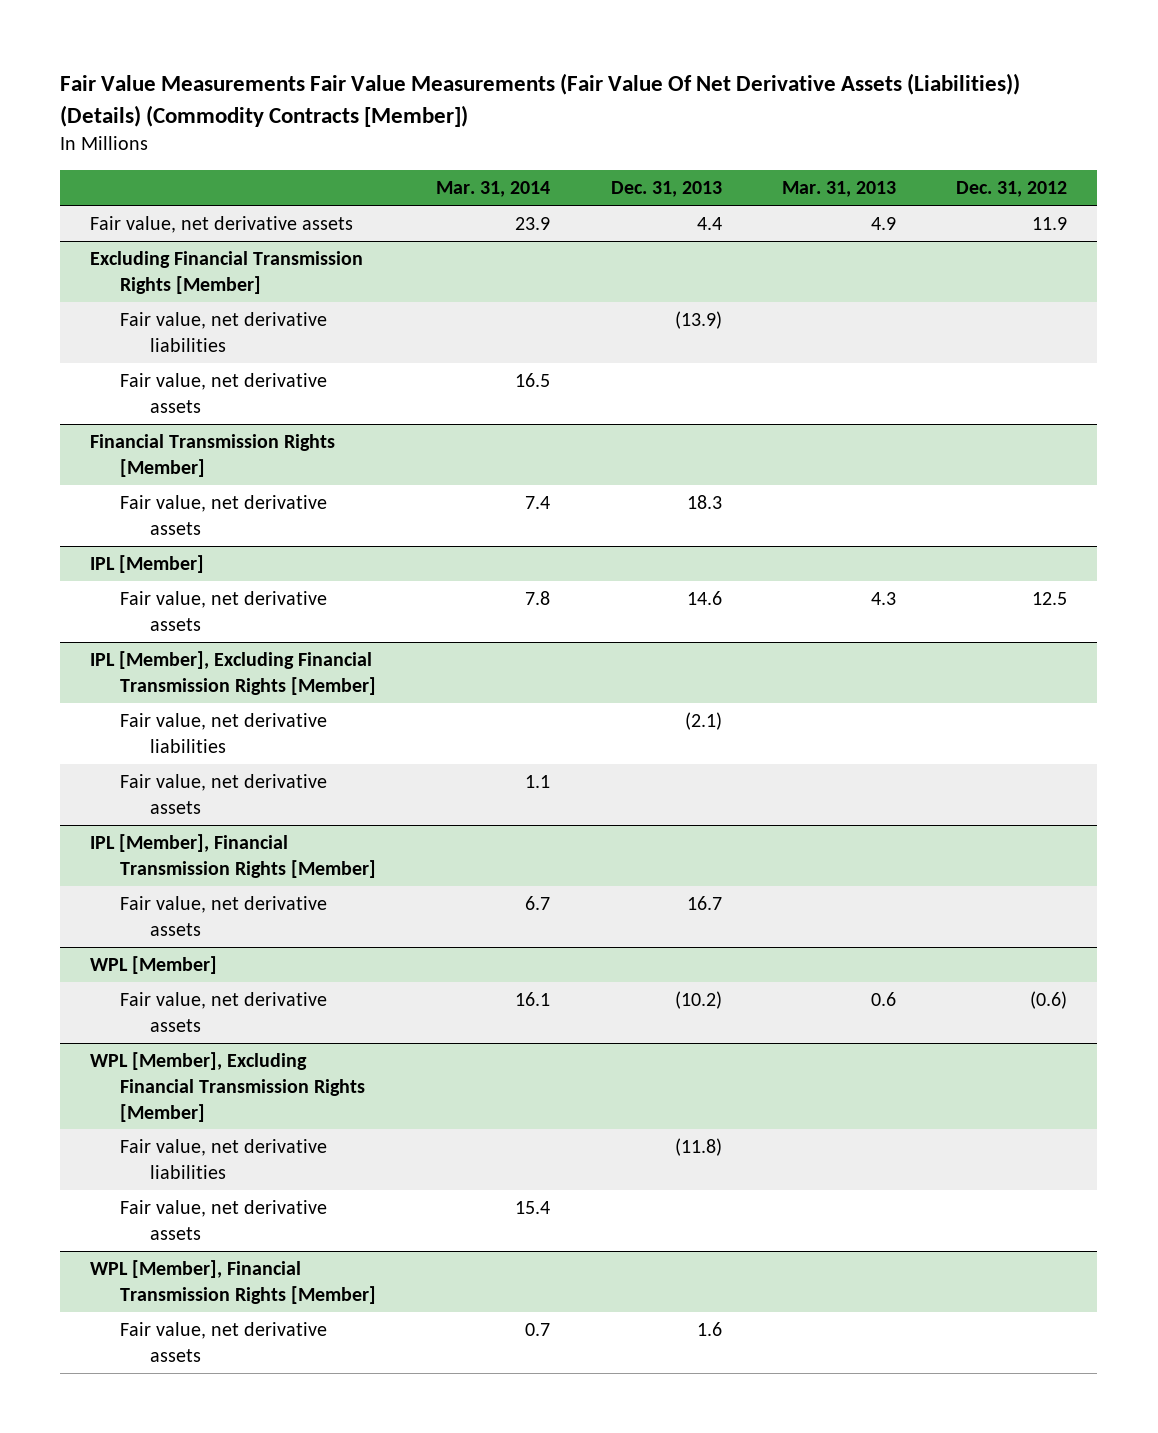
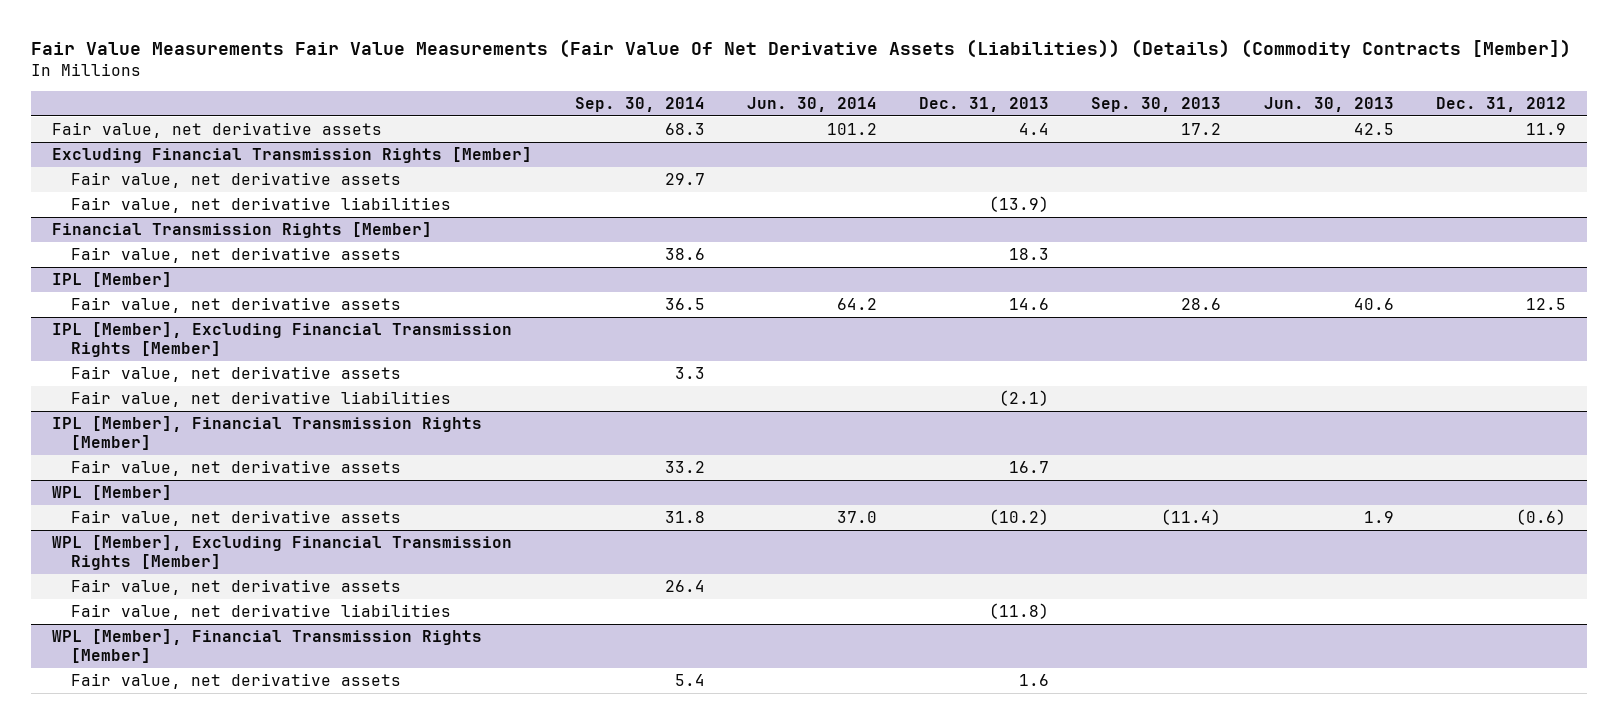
[436,181,551,198] Mar. 31, 2014 -> none
[781,181,896,198] Mar. 31, 2013 -> none
none -> [574,97,705,113] Sep. 30, 2014
none -> [746,97,877,113] Jun. 30, 2014
none -> [1091,97,1222,113] Sep. 30, 2013
none -> [1263,97,1394,113] Jun. 30, 2013
[120,311,328,352] Fair value, net derivative liabilities -> [71,196,452,213] Fair value, net derivative liabilities
[120,712,328,753] Fair value, net derivative liabilities -> [71,390,452,407] Fair value, net derivative liabilities
[120,1138,328,1179] Fair value, net derivative liabilities -> [71,603,452,620] Fair value, net derivative liabilities

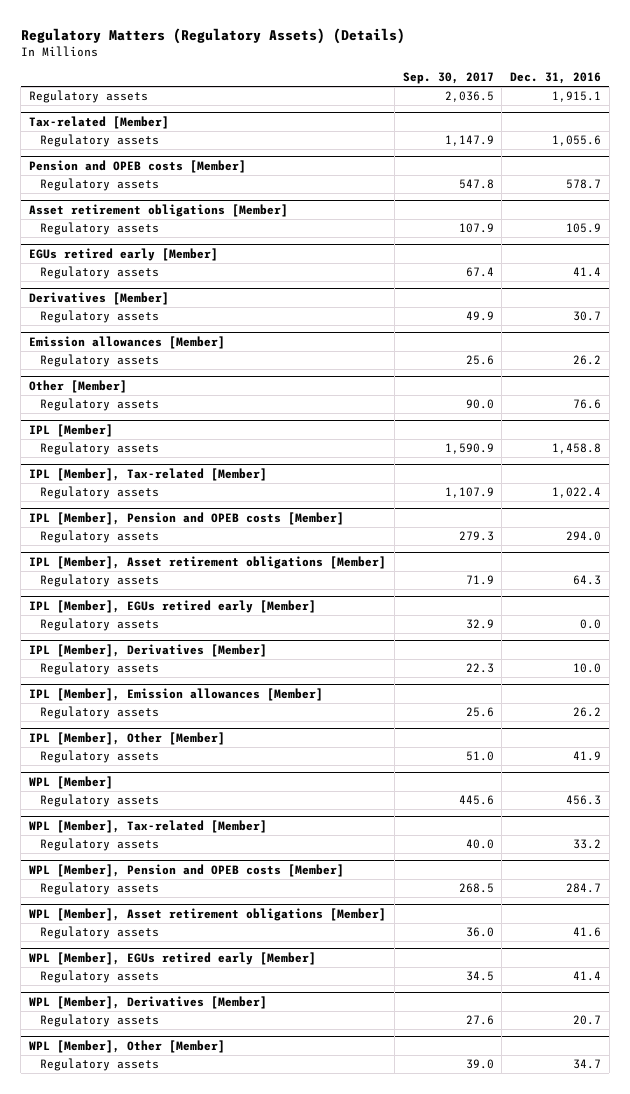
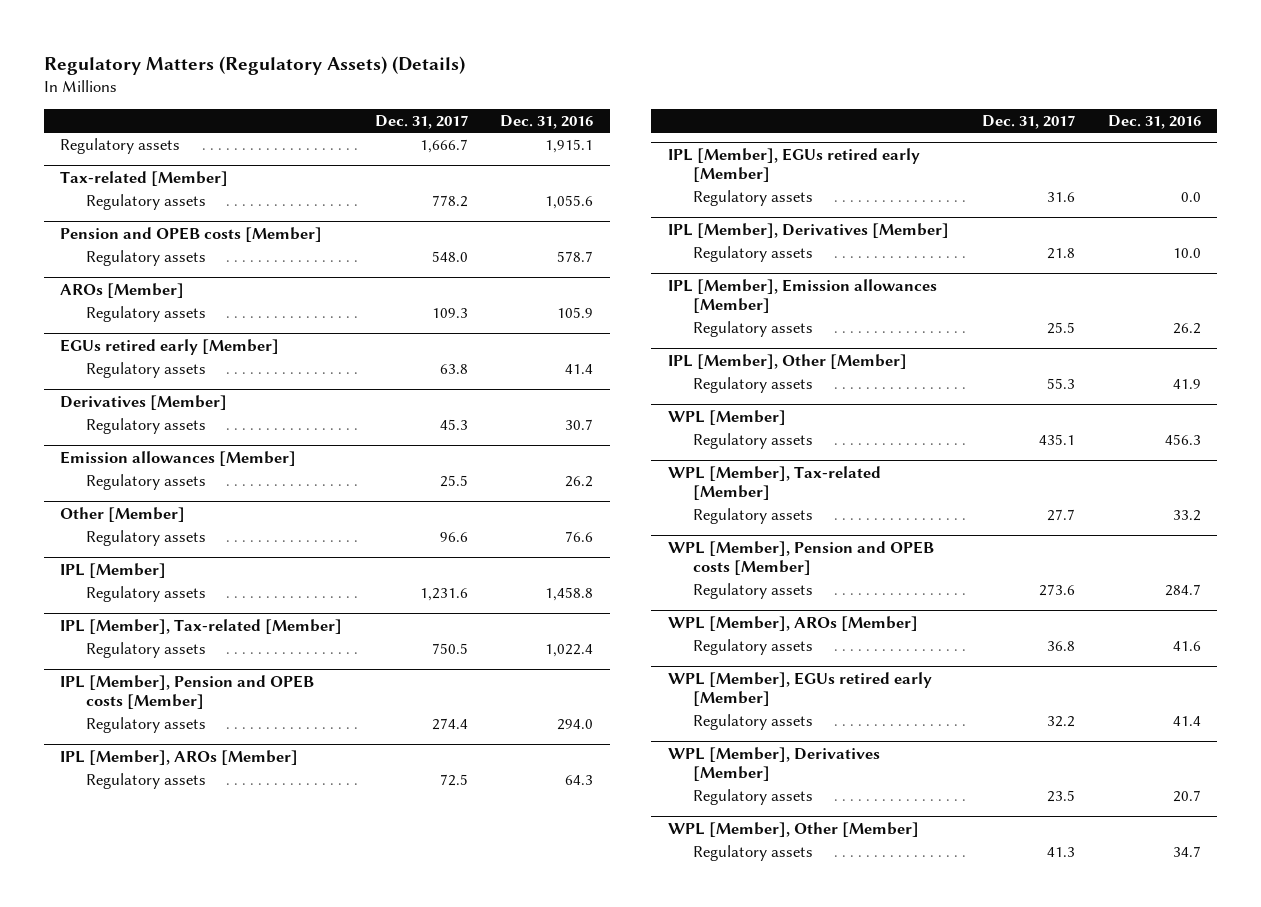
[402,72,494,85] Sep. 30, 2017 -> none
none -> [374,115,468,130] Dec. 31, 2017
[29,203,289,217] Asset retirement obligations [Member] -> [59,282,184,298] AROs [Member]
[29,555,387,569] IPL [Member], Asset retirement obligations [Member] -> none
none -> [59,749,298,765] IPL [Member], AROs [Member]
[29,907,387,921] WPL [Member], Asset retirement obligations [Member] -> none
none -> [667,615,918,631] WPL [Member], AROs [Member]

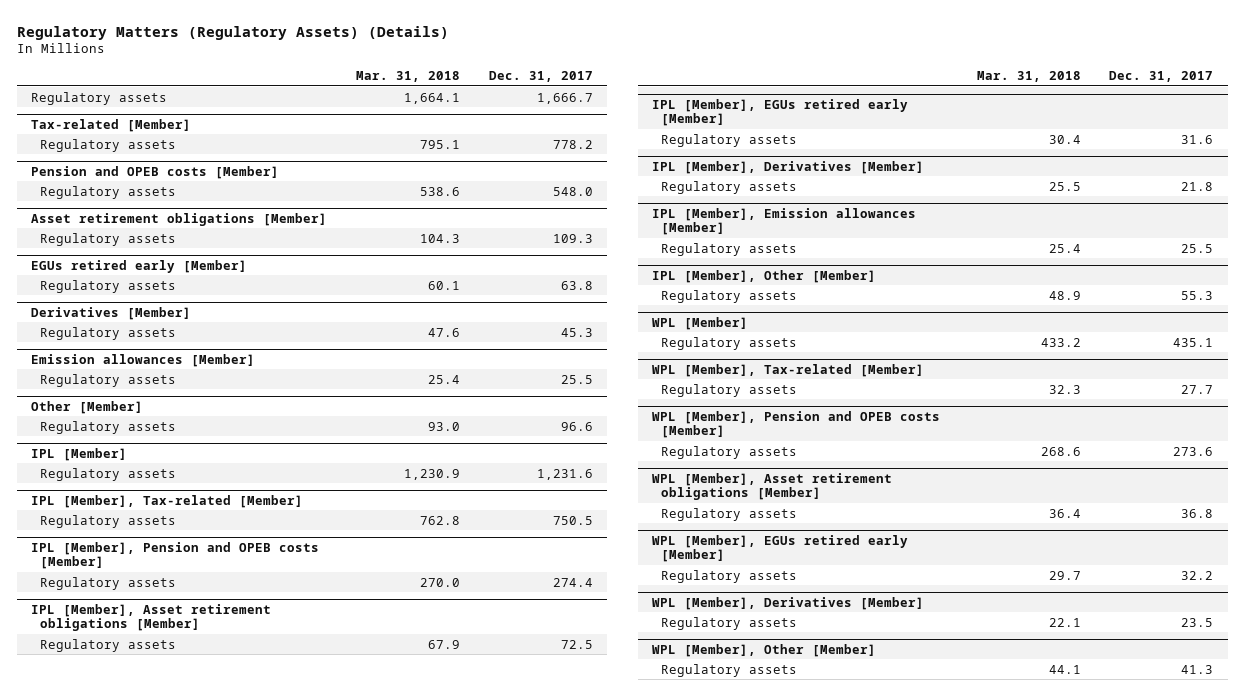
[500,115,594,130] Dec. 31, 2016 -> none
none -> [355,71,460,83] Mar. 31, 2018
[59,282,184,298] AROs [Member] -> [31,212,328,226] Asset retirement obligations [Member]
[59,749,298,765] IPL [Member], AROs [Member] -> none
none -> [31,603,272,632] IPL [Member], Asset retirement obligations [Member]
[667,615,918,631] WPL [Member], AROs [Member] -> none
none -> [652,472,893,501] WPL [Member], Asset retirement obligations [Member]

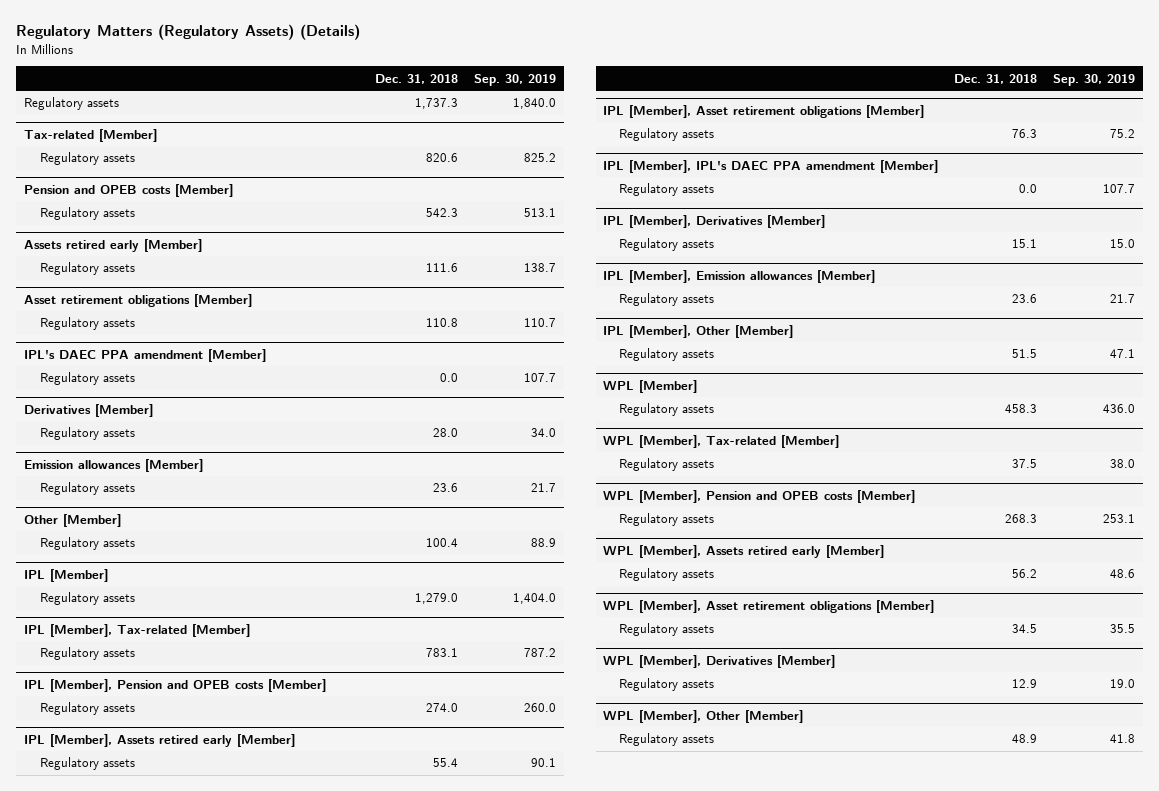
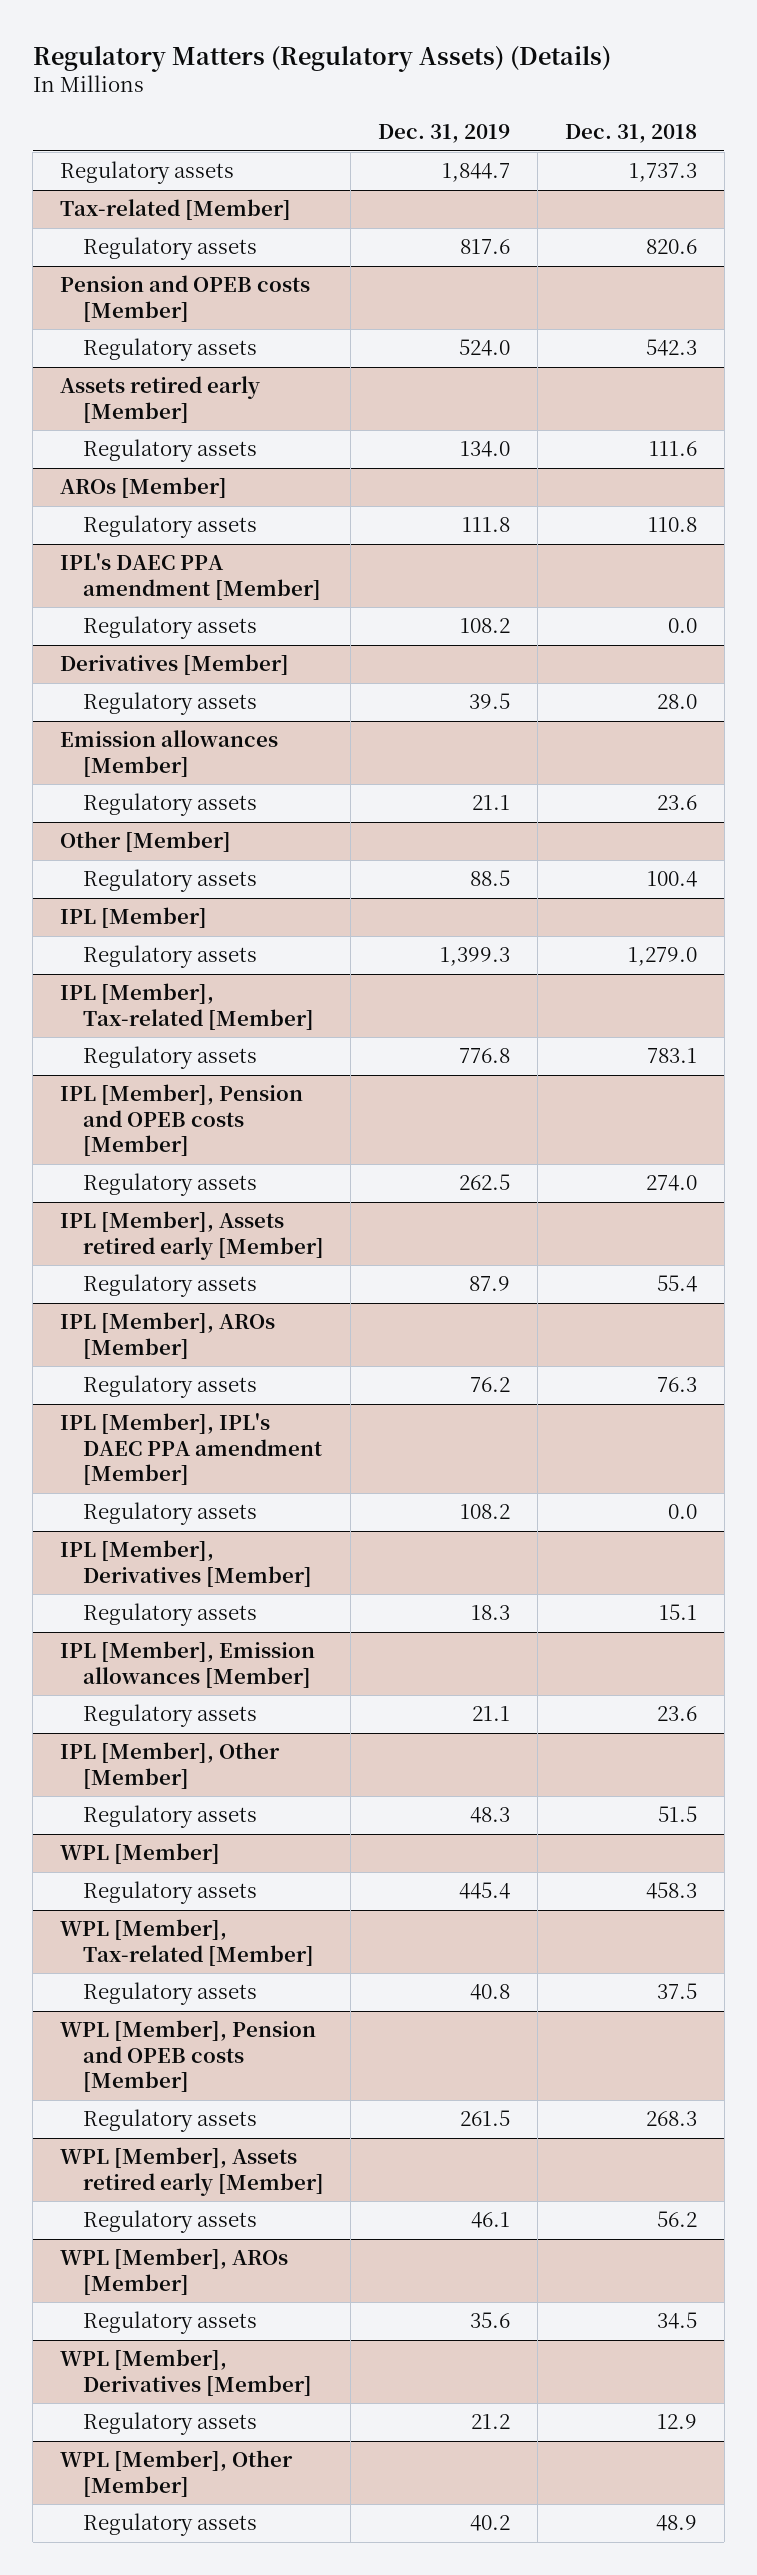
[473,73,556,86] Sep. 30, 2019 -> none
none -> [378,123,511,143] Dec. 31, 2019
[24,293,253,307] Asset retirement obligations [Member] -> [60,477,228,499] AROs [Member]
[603,104,925,118] IPL [Member], Asset retirement obligations [Member] -> none
none -> [60,1312,276,1359] IPL [Member], AROs [Member]
[603,599,935,613] WPL [Member], Asset retirement obligations [Member] -> none
none -> [60,2248,289,2295] WPL [Member], AROs [Member]

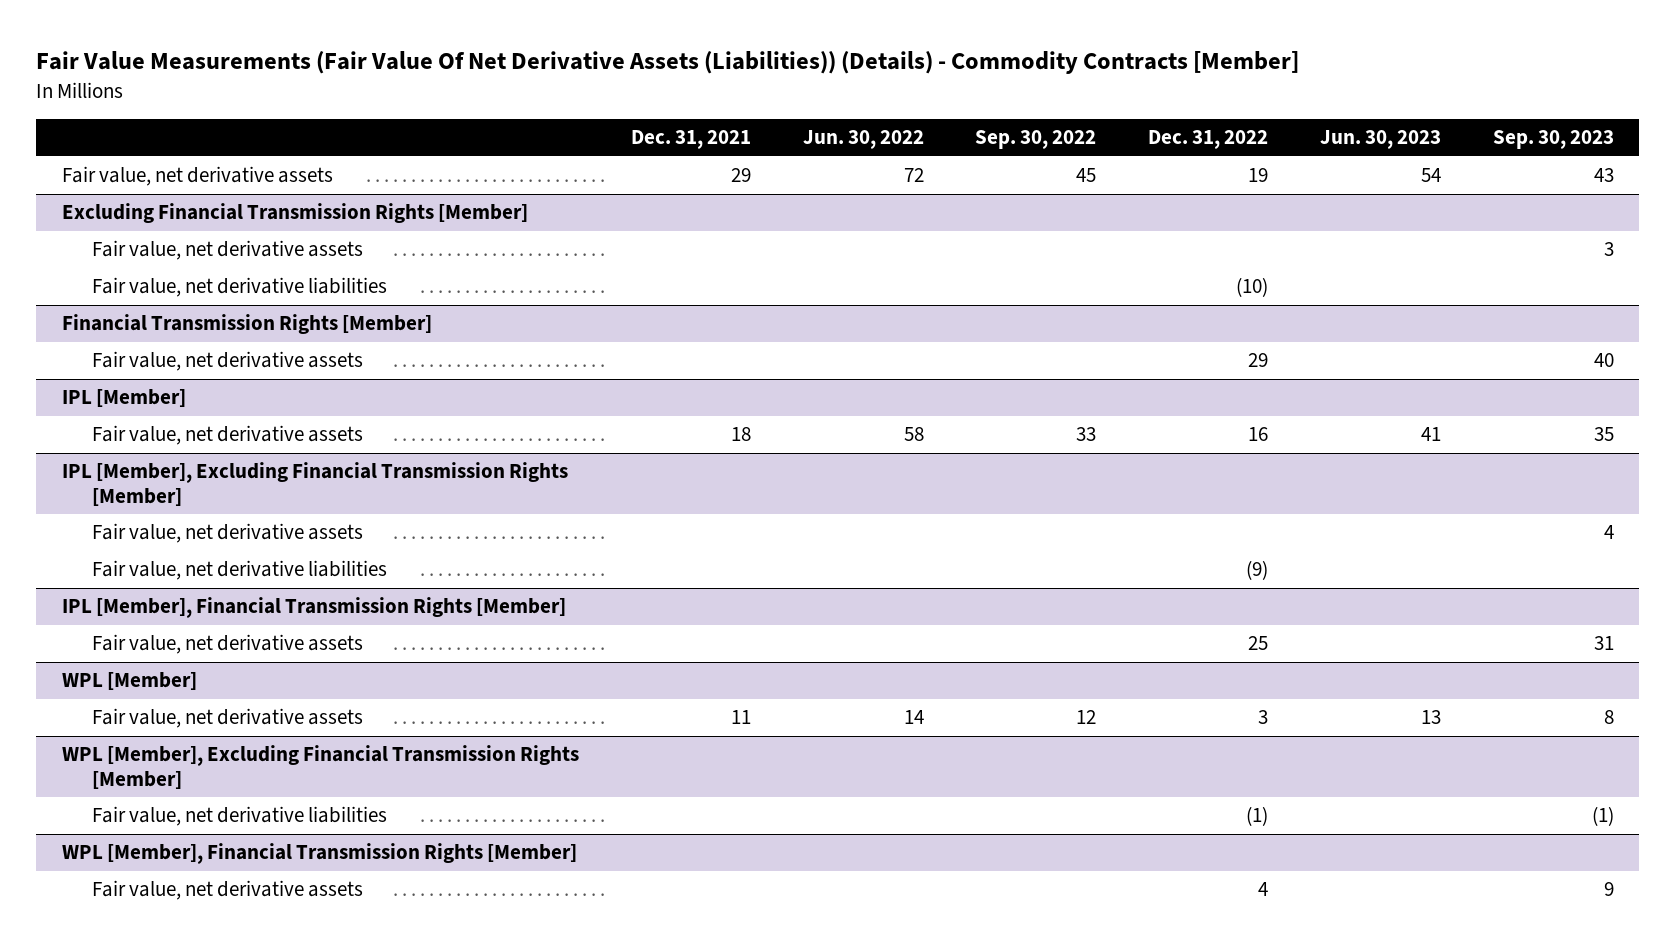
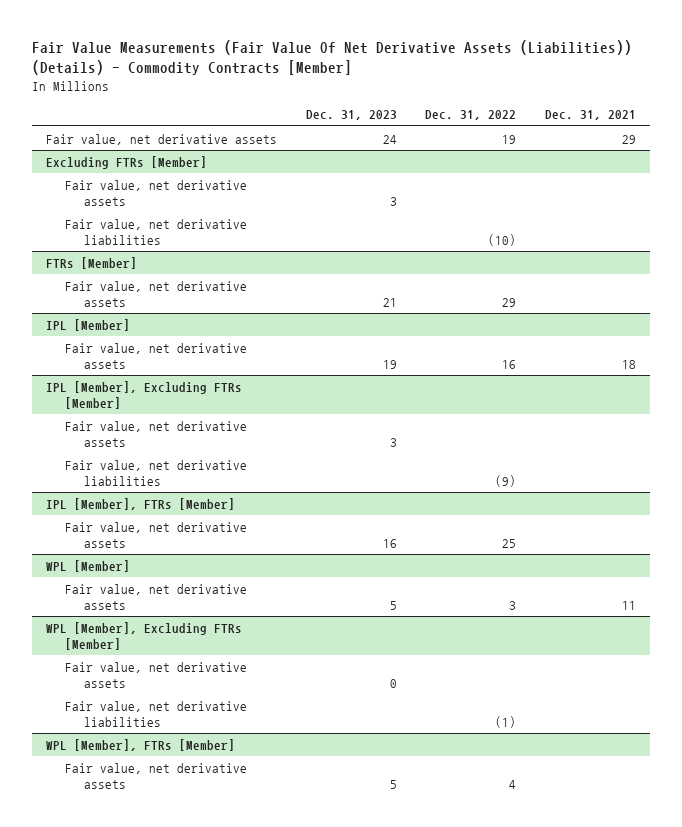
[802,130,924,150] Jun. 30, 2022 -> none
[975,130,1097,150] Sep. 30, 2022 -> none
[1319,130,1441,150] Jun. 30, 2023 -> none
[1492,130,1614,150] Sep. 30, 2023 -> none
none -> [305,110,397,121] Dec. 31, 2023
[62,203,529,224] Excluding Financial Transmission Rights [Member] -> [46,155,208,169] Excluding FTRs [Member]
[62,314,433,335] Financial Transmission Rights [Member] -> [46,256,138,269] FTRs [Member]
[62,462,569,506] IPL [Member], Excluding Financial Transmission Rights [Member] -> none
none -> [46,380,243,409] IPL [Member], Excluding FTRs [Member]
[62,597,567,619] IPL [Member], Financial Transmission Rights [Member] -> none
none -> [46,497,236,510] IPL [Member], FTRs [Member]
[62,745,580,789] WPL [Member], Excluding Financial Transmission Rights [Member] -> none
none -> [46,621,243,650] WPL [Member], Excluding FTRs [Member]
none -> [65,661,248,688] Fair value, net derivative assets
[62,843,578,865] WPL [Member], Financial Transmission Rights [Member] -> none
none -> [46,738,236,751] WPL [Member], FTRs [Member]

